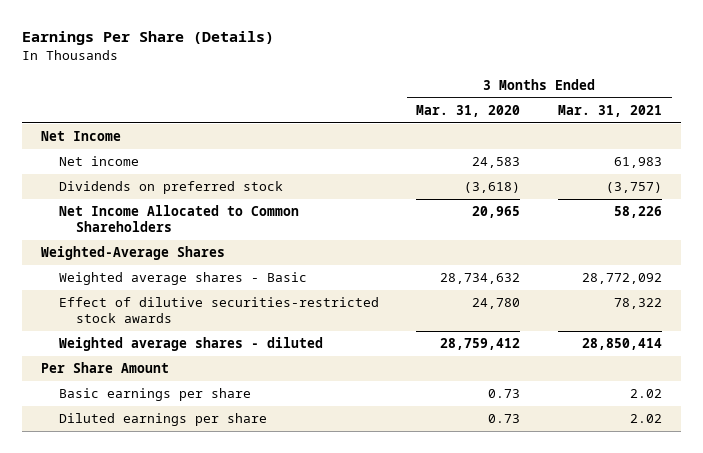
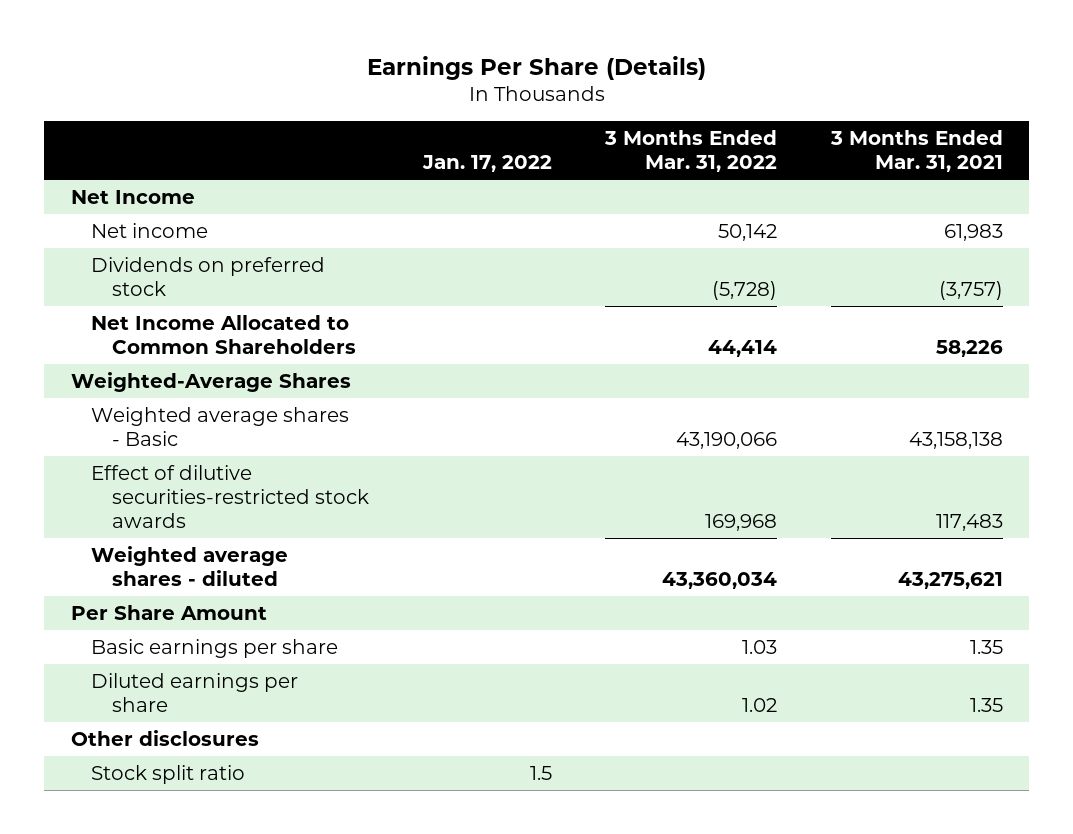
[416,104,521,117] Mar. 31, 2020 -> none
none -> [421,155,552,173] Jan. 17, 2022
none -> [604,129,778,173] 3 Months Ended Mar. 31, 2022
[582,273,663,285] 28,772,092 -> [908,432,1003,450] 43,158,138
[614,298,663,310] 78,322 -> [935,514,1003,532] 117,483
[582,338,663,351] 28,850,414 -> [897,572,1003,590] 43,275,621
[630,389,663,399] 2.02 -> [969,639,1003,654] 1.35
[630,414,663,424] 2.02 -> [969,698,1003,713] 1.35
none -> [70,729,259,746] Other disclosures
none -> [91,764,246,784] Stock split ratio

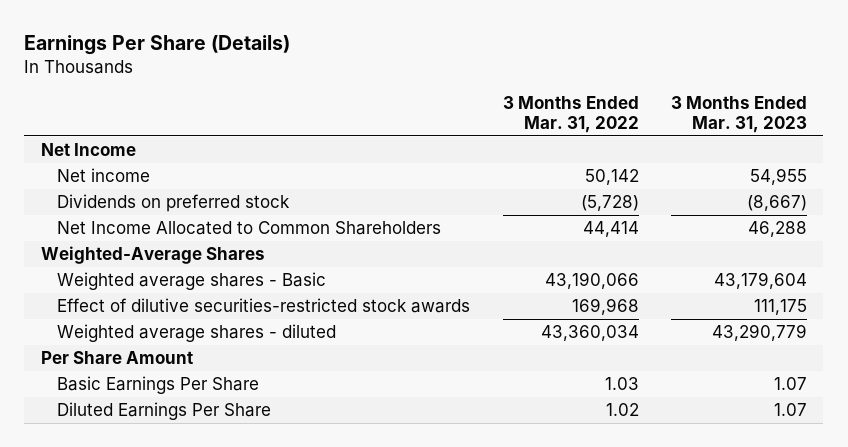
[421,155,552,173] Jan. 17, 2022 -> none
[829,129,1003,173] 3 Months Ended Mar. 31, 2021 -> none
none -> [671,96,808,134] 3 Months Ended Mar. 31, 2023
[70,729,259,746] Other disclosures -> none
[91,764,246,784] Stock split ratio -> none
[91,638,339,658] Basic earnings per share -> [56,375,259,394] Basic Earnings Per Share
[91,672,299,713] Diluted earnings per share -> [56,401,271,420] Diluted Earnings Per Share

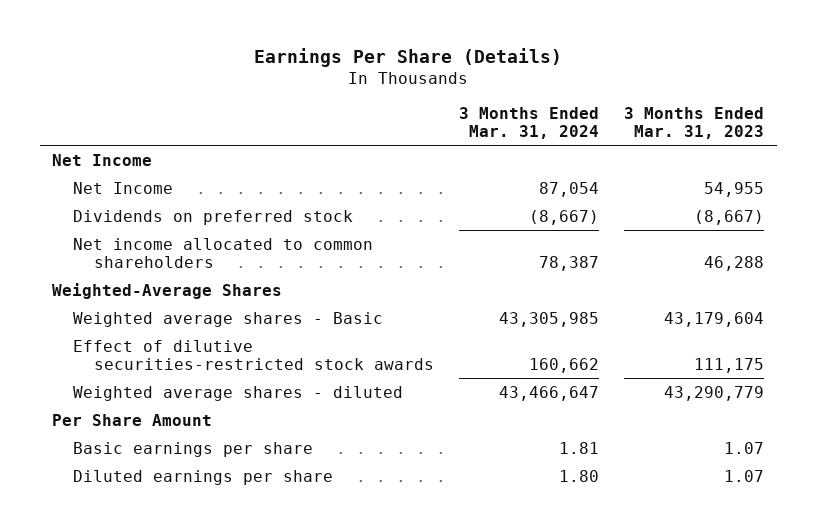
[502,96,639,134] 3 Months Ended Mar. 31, 2022 -> none
none -> [458,106,599,139] 3 Months Ended Mar. 31, 2024
[56,167,150,182] Net income -> [72,181,173,194] Net Income
[56,220,441,235] Net Income Allocated to Common Shareholders -> [72,237,373,268] Net income allocated to common shareholders
[56,375,259,394] Basic Earnings Per Share -> [72,441,313,457] Basic earnings per share
[56,401,271,420] Diluted Earnings Per Share -> [72,469,333,485] Diluted earnings per share

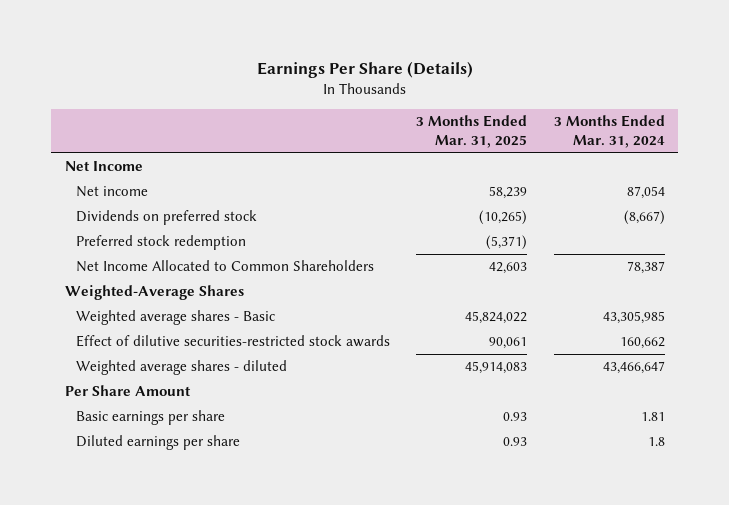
[624,106,765,139] 3 Months Ended Mar. 31, 2023 -> none
none -> [416,115,528,149] 3 Months Ended Mar. 31, 2025
[72,181,173,194] Net Income -> [75,186,148,198] Net income
none -> [75,235,246,251] Preferred stock redemption
[72,237,373,268] Net income allocated to common shareholders -> [75,260,374,273] Net Income Allocated to Common Shareholders
[558,469,599,482] 1.80 -> [647,437,665,447] 1.8

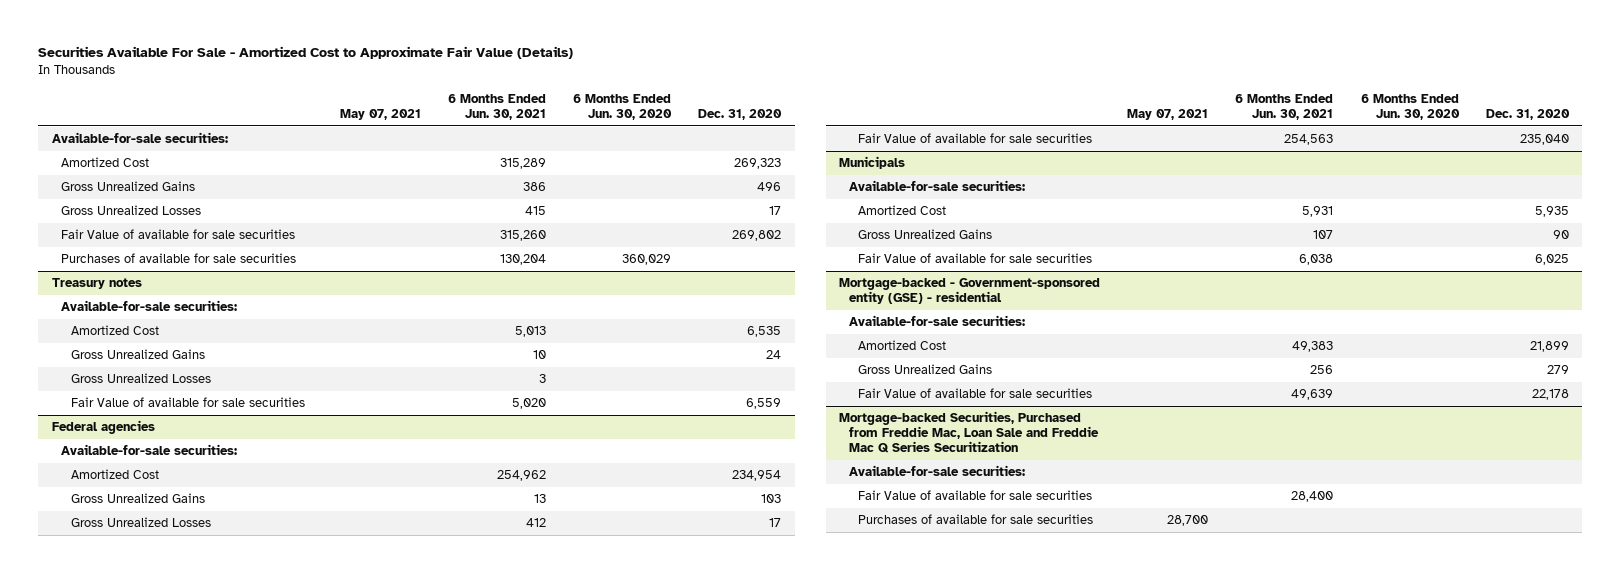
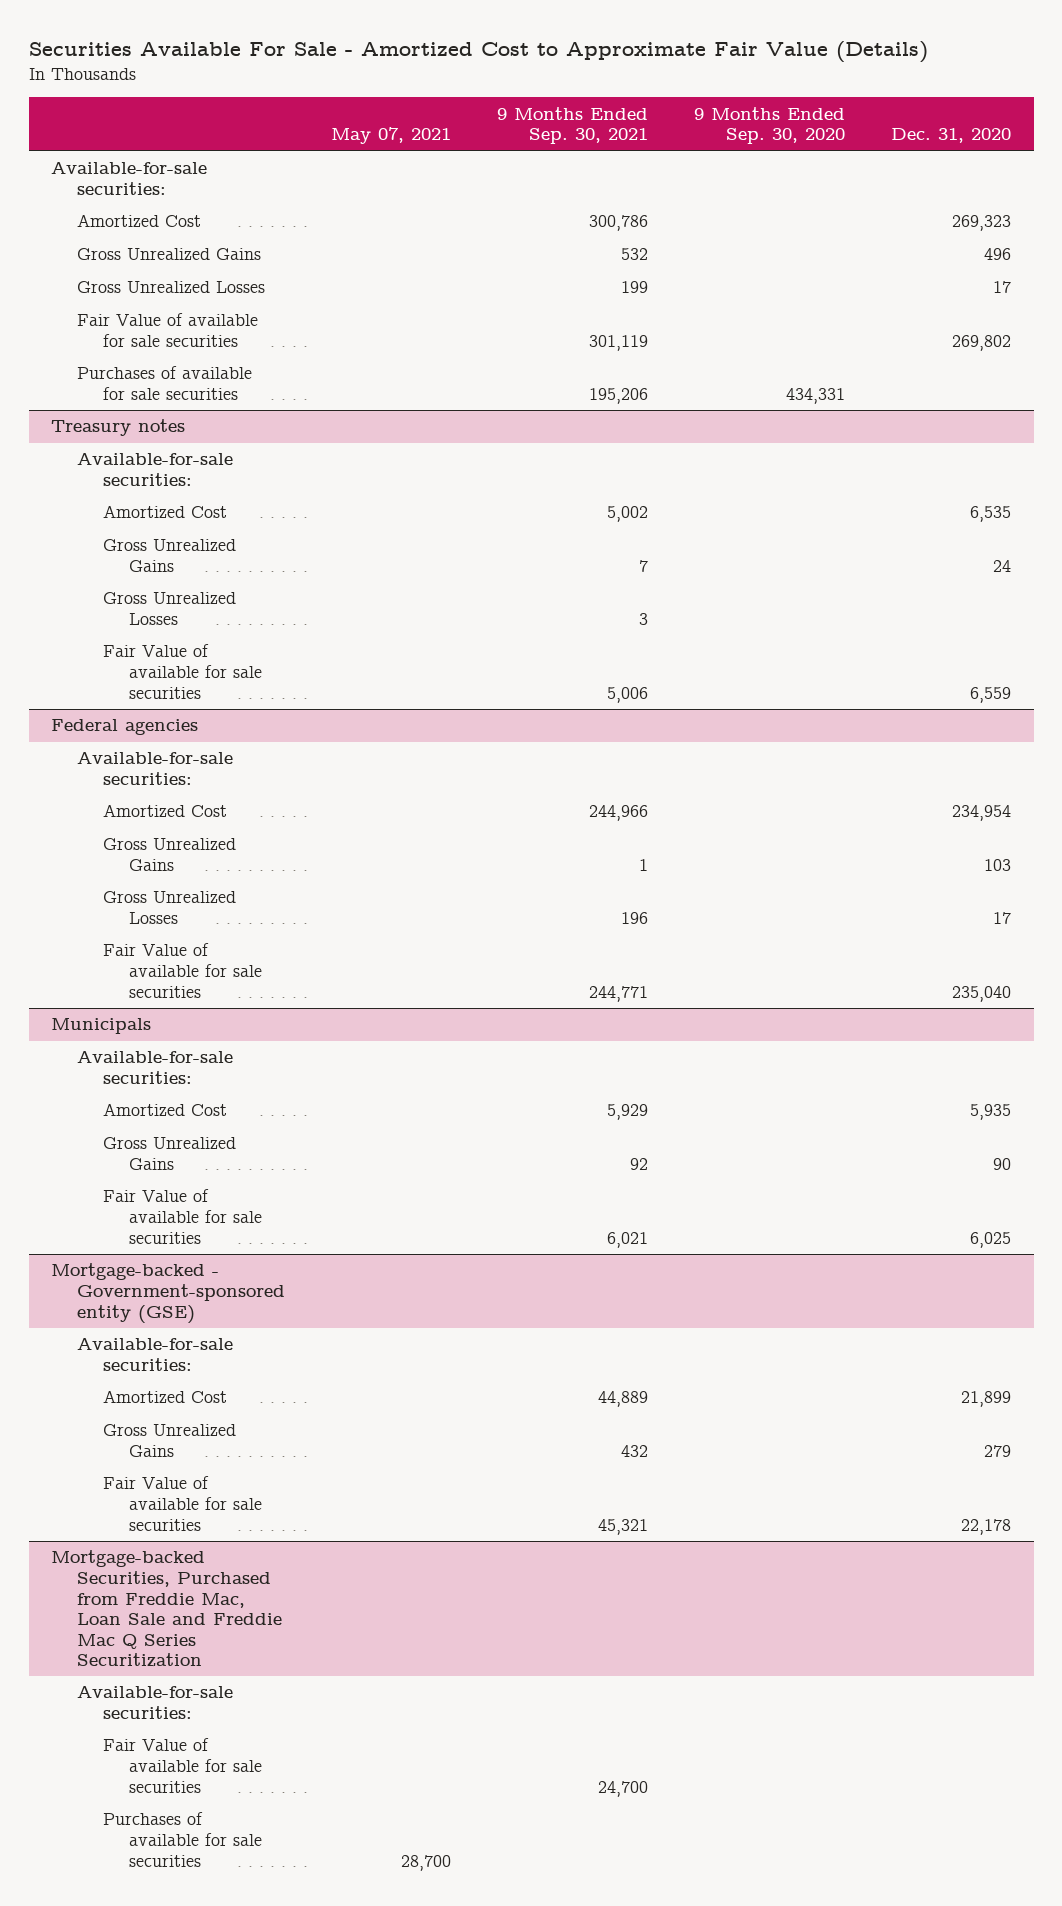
[448,93,547,120] 6 Months Ended Jun. 30, 2021 -> none
[573,93,673,120] 6 Months Ended Jun. 30, 2020 -> none
none -> [497,106,649,145] 9 Months Ended Sep. 30, 2021
none -> [693,106,845,145] 9 Months Ended Sep. 30, 2020
[839,278,1101,305] Mortgage-backed - Government-sponsored entity (GSE) - residential -> [51,1263,286,1324] Mortgage-backed - Government-sponsored entity (GSE)

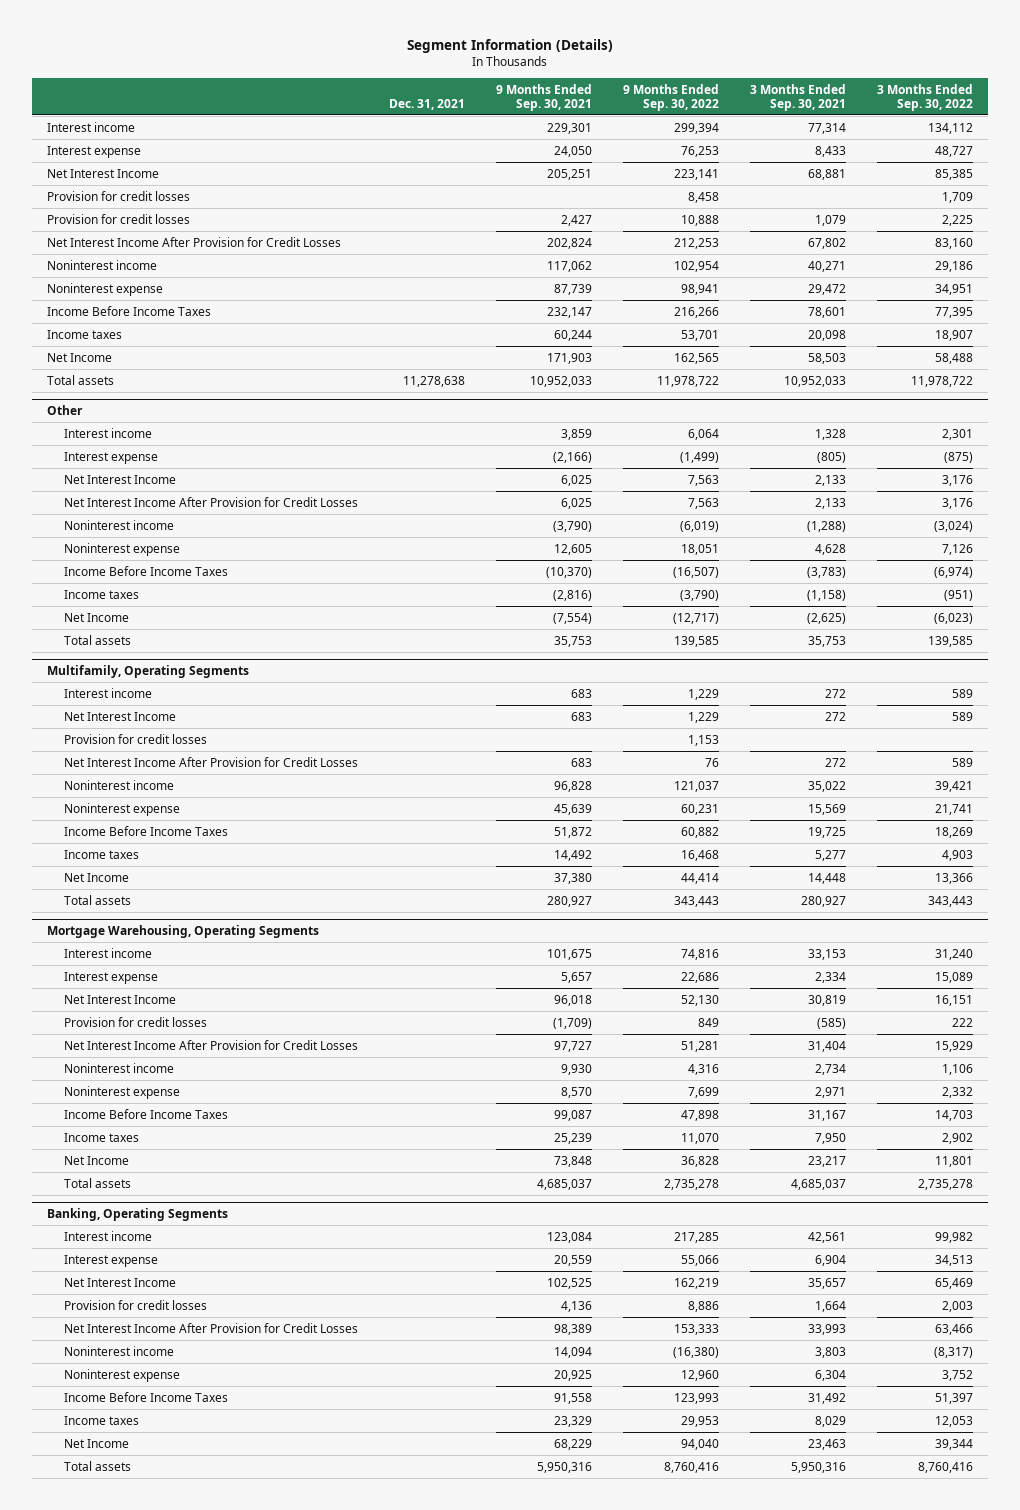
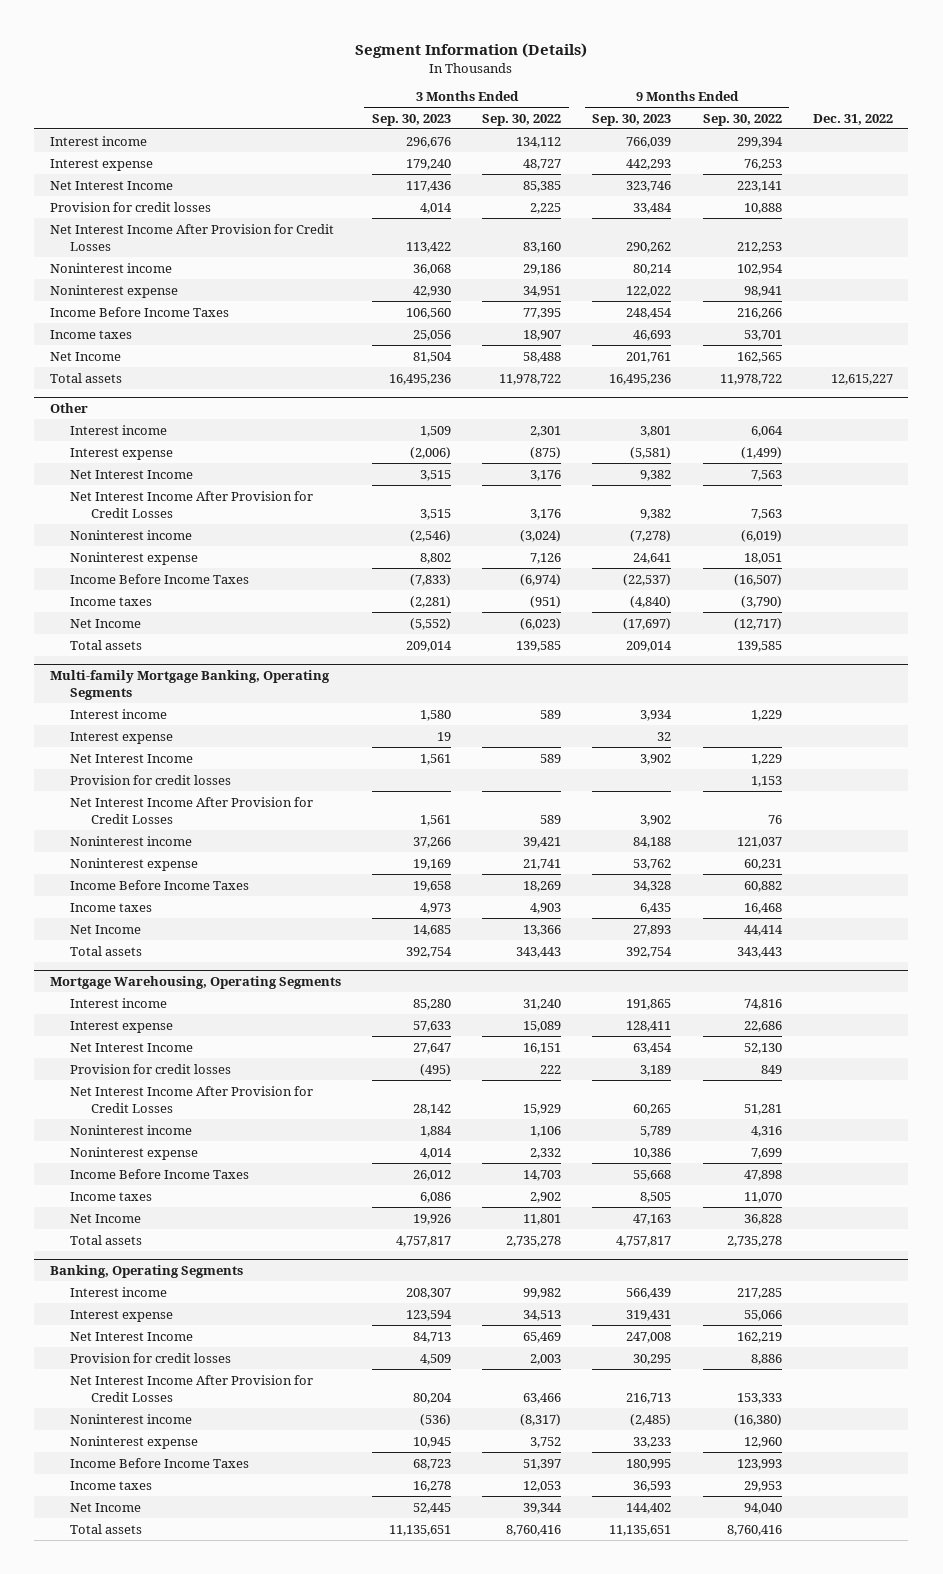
[389,98,466,110] Dec. 31, 2021 -> none
[496,83,593,111] 9 Months Ended Sep. 30, 2021 -> none
[750,83,847,111] 3 Months Ended Sep. 30, 2021 -> none
none -> [372,113,452,126] Sep. 30, 2023
none -> [592,113,672,126] Sep. 30, 2023
none -> [812,113,893,125] Dec. 31, 2022
[47,190,191,201] Provision for credit losses -> none
[47,664,250,678] Multifamily, Operating Segments -> none
none -> [49,670,330,701] Multi-family Mortgage Banking, Operating Segments
none -> [70,731,174,744] Interest expense

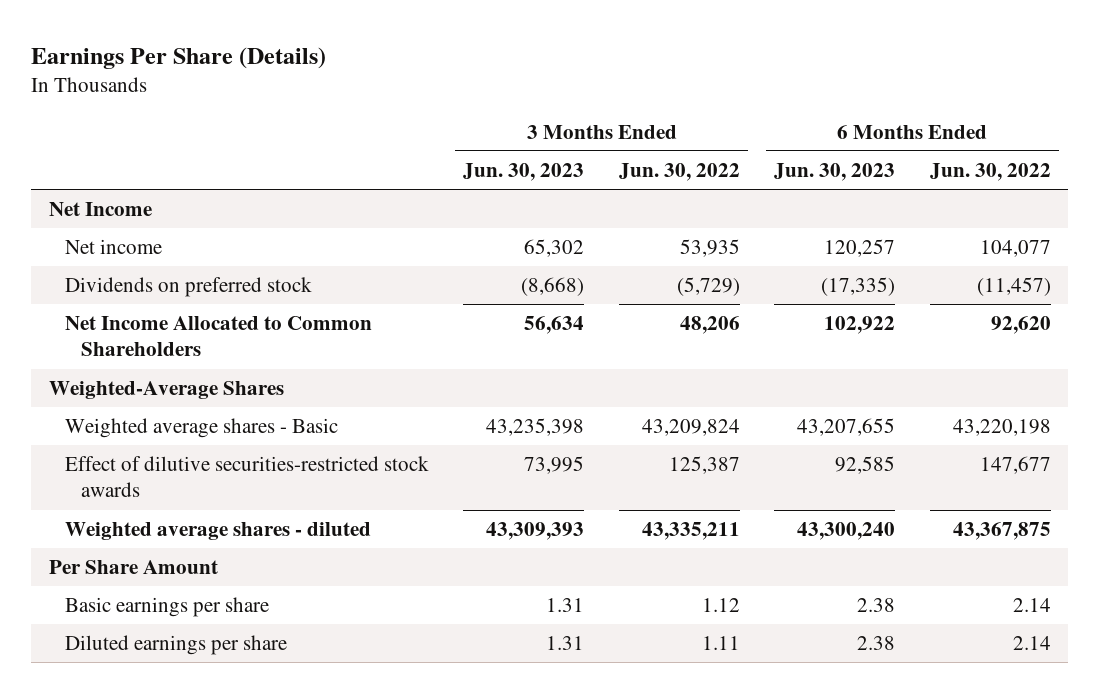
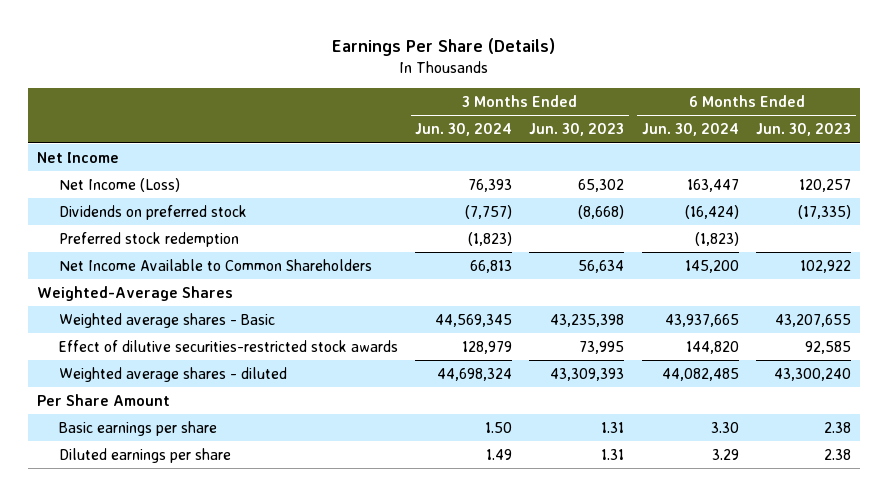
[618,162,740,181] Jun. 30, 2022 -> none
[929,162,1051,181] Jun. 30, 2022 -> none
none -> [414,123,512,137] Jun. 30, 2024
none -> [641,123,739,137] Jun. 30, 2024
[64,238,162,254] Net income -> [58,177,180,192] Net Income (Loss)
none -> [58,231,239,247] Preferred stock redemption
[64,315,372,357] Net Income Allocated to Common Shareholders -> [58,258,372,271] Net Income Available to Common Shareholders

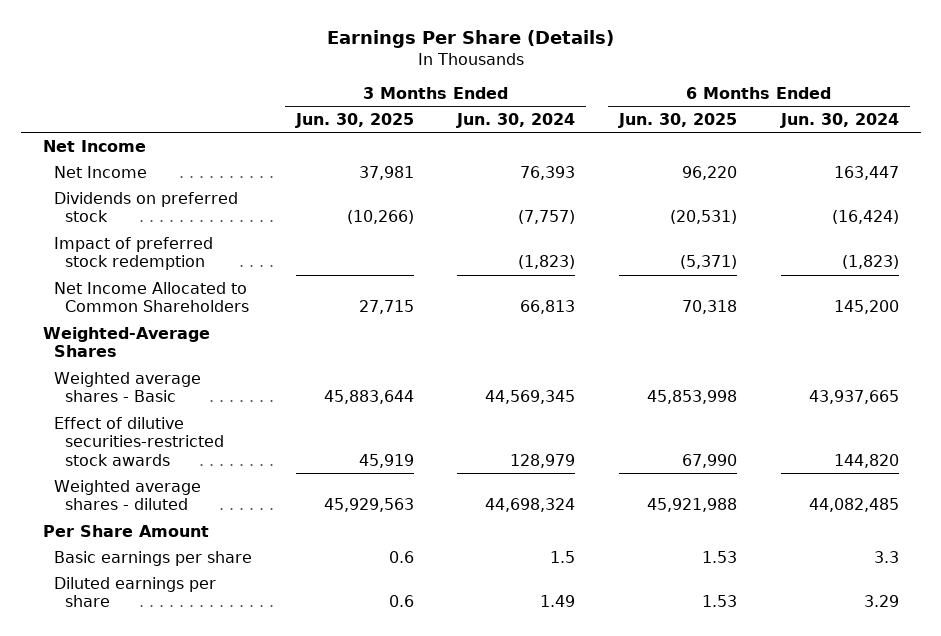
[529,123,625,137] Jun. 30, 2023 -> none
[756,123,852,137] Jun. 30, 2023 -> none
none -> [294,112,414,128] Jun. 30, 2025
none -> [618,112,738,128] Jun. 30, 2025
[58,177,180,192] Net Income (Loss) -> [53,165,147,178] Net Income
[58,231,239,247] Preferred stock redemption -> [53,236,213,271] Impact of preferred stock redemption
[58,258,372,271] Net Income Available to Common Shareholders -> [53,281,250,313] Net Income Allocated to Common Shareholders
[484,421,512,433] 1.50 -> [550,550,576,563] 1.5
[710,421,739,433] 3.30 -> [873,550,899,563] 3.3

